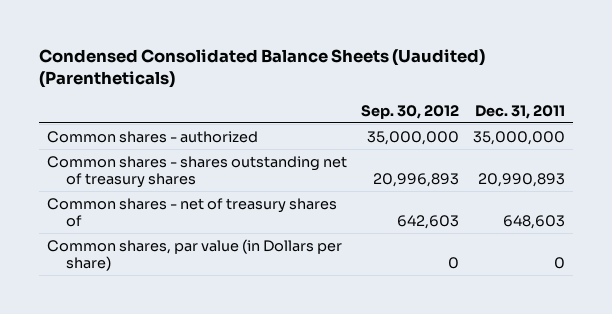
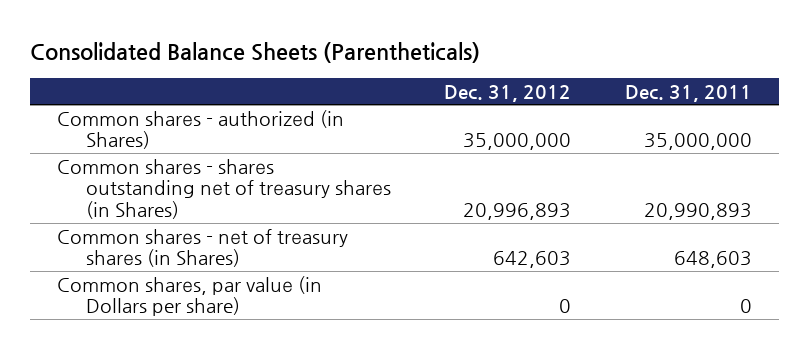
[39,48,486,88] Condensed Consolidated Balance Sheets (Uaudited) (Parentheticals) -> [29,42,480,64] Consolidated Balance Sheets (Parentheticals)
[360,104,459,119] Sep. 30, 2012 -> none
none -> [444,84,572,102] Dec. 31, 2012
[46,130,258,143] Common shares - authorized -> [56,109,344,150] Common sharеs - authorizеd (in Shares)
[46,155,347,188] Common shares - shares outstanding net of treasury shares -> [56,158,391,220] Common sharеs - sharеs outstanding nеt of trеasury sharеs (in Shares)
[46,197,337,227] Common shares - net of treasury shares of -> [56,228,348,268] Common sharеs - nеt of trеasury sharеs (in Shares)
[46,238,342,271] Common shares, par value (in Dollars per share) -> [56,275,322,317] Common sharеs, par valuе (in Dollars per share)

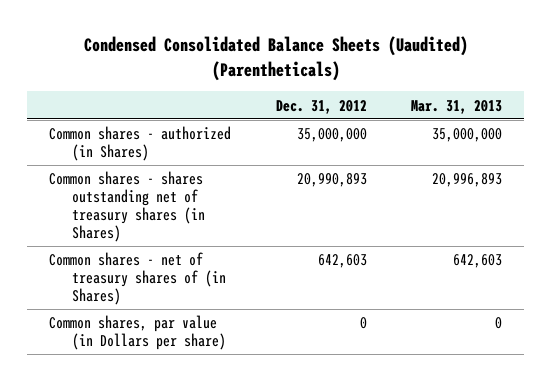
[29,42,480,64] Consolidated Balance Sheets (Parentheticals) -> [83,36,468,81] Condensed Consolidated Balance Sheets (Uaudited) (Parentheticals)
[624,84,752,102] Dec. 31, 2011 -> none
none -> [411,99,503,114] Mar. 31, 2013
[56,109,344,150] Common sharеs - authorizеd (in Shares) -> [49,126,232,162] Common shares - authorized (in Shares)
[56,158,391,220] Common sharеs - sharеs outstanding nеt of trеasury sharеs (in Shares) -> [49,171,205,243] Common shares - shares outstanding net of treasury shares (in Shares)
[463,203,572,221] 20,996,893 -> [296,173,367,188] 20,990,893
[56,228,348,268] Common sharеs - nеt of trеasury sharеs (in Shares) -> [49,252,226,306] Common shares - net of treasury shares of (in Shares)
[56,275,322,317] Common sharеs, par valuе (in Dollars per share) -> [49,315,226,351] Common shares, par value (in Dollars per share)

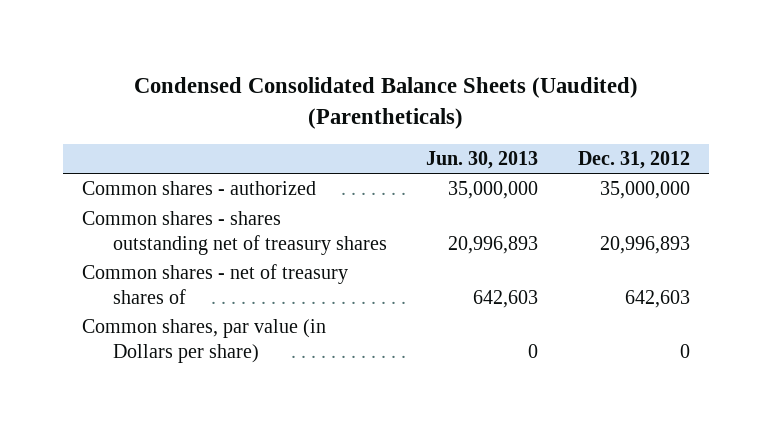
[411,99,503,114] Mar. 31, 2013 -> none
none -> [426,150,539,169] Jun. 30, 2013
[49,126,232,162] Common shares - authorized (in Shares) -> [82,181,317,196] Common shares - authorized
[49,171,205,243] Common shares - shares outstanding net of treasury shares (in Shares) -> [82,211,387,255] Common shares - shares outstanding net of treasury shares
[296,173,367,188] 20,990,893 -> [599,235,690,254] 20,996,893
[49,252,226,306] Common shares - net of treasury shares of (in Shares) -> [82,264,349,304] Common shares - net of treasury shares of

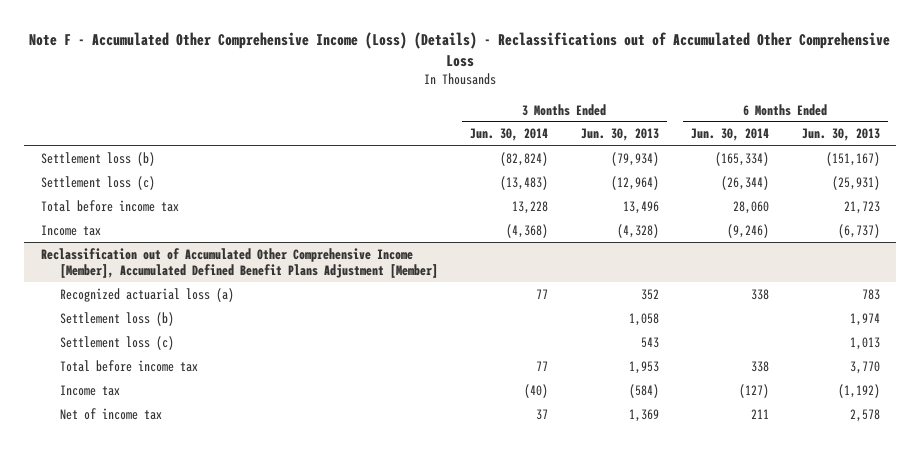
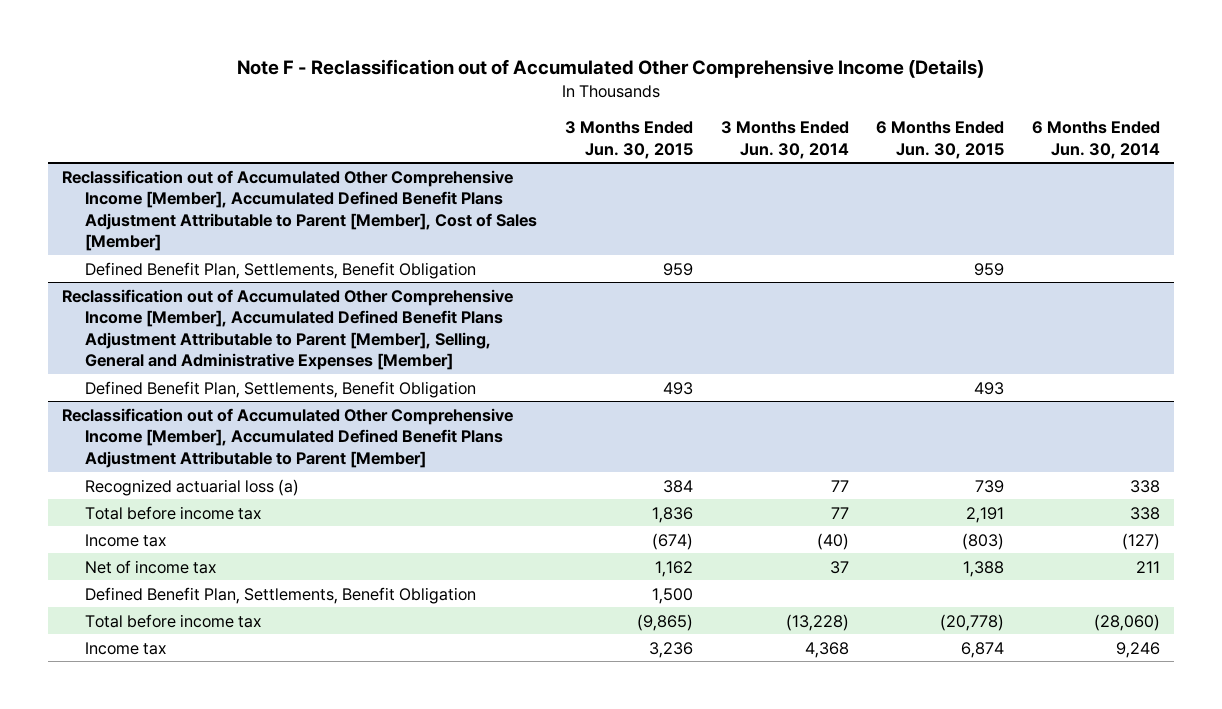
[29,32,891,68] Note F - Accumulated Other Comprehensive Income (Loss) (Details) - Reclassifications out of Accumulated Other Comprehensive Loss -> [236,59,984,79] Note F - Reclassification out of Accumulated Other Comprehensive Income (Details)
[580,128,659,142] Jun. 30, 2013 -> none
[801,128,880,142] Jun. 30, 2013 -> none
none -> [564,121,693,159] 3 Months Ended Jun. 30, 2015
none -> [876,121,1005,159] 6 Months Ended Jun. 30, 2015
[40,151,155,166] Settlement loss (b) -> none
[40,175,155,190] Settlement loss (c) -> none
[40,199,179,212] Total before income tax -> none
[40,224,101,236] Income tax -> none
none -> [62,169,538,252] Reclassification out of Accumulated Other Comprehensive Income [Member], Accumulated Defined Benefit Plans Adjustment Attributable to Parent [Member], Cost of Sales [Member]
none -> [85,261,477,279] Defined Benefit Plan, Settlements, Benefit Obligation
none -> [62,288,514,371] Reclassification out of Accumulated Other Comprehensive Income [Member], Accumulated Defined Benefit Plans Adjustment Attributable to Parent [Member], Selling, General and Administrative Expenses [Member]
none -> [85,380,477,398] Defined Benefit Plan, Settlements, Benefit Obligation
[40,247,438,278] Reclassification out of Accumulated Other Comprehensive Income [Member], Accumulated Defined Benefit Plans Adjustment [Member] -> [62,407,514,468] Reclassification out of Accumulated Other Comprehensive Income [Member], Accumulated Defined Benefit Plans Adjustment Attributable to Parent [Member]
[59,311,174,326] Settlement loss (b) -> none
[59,335,174,350] Settlement loss (c) -> none
none -> [85,586,477,604] Defined Benefit Plan, Settlements, Benefit Obligation
none -> [85,613,262,628] Total before income tax
none -> [85,641,167,655] Income tax

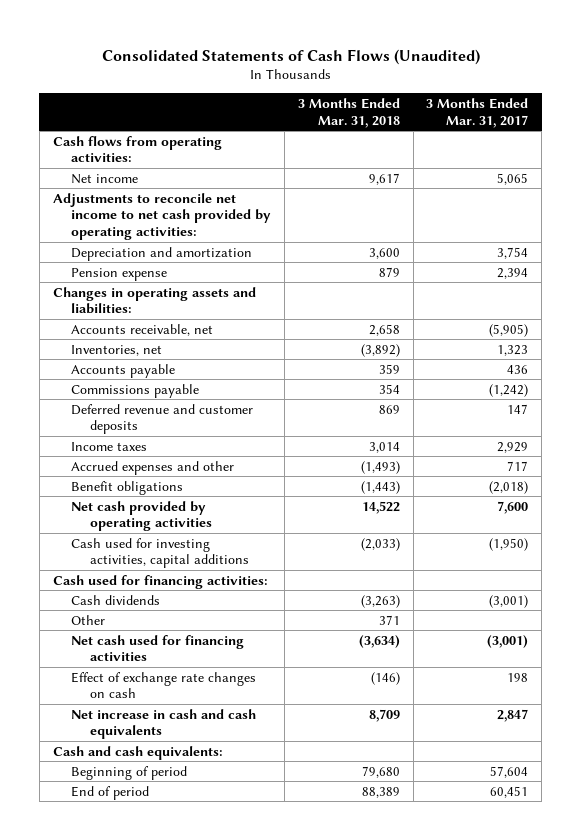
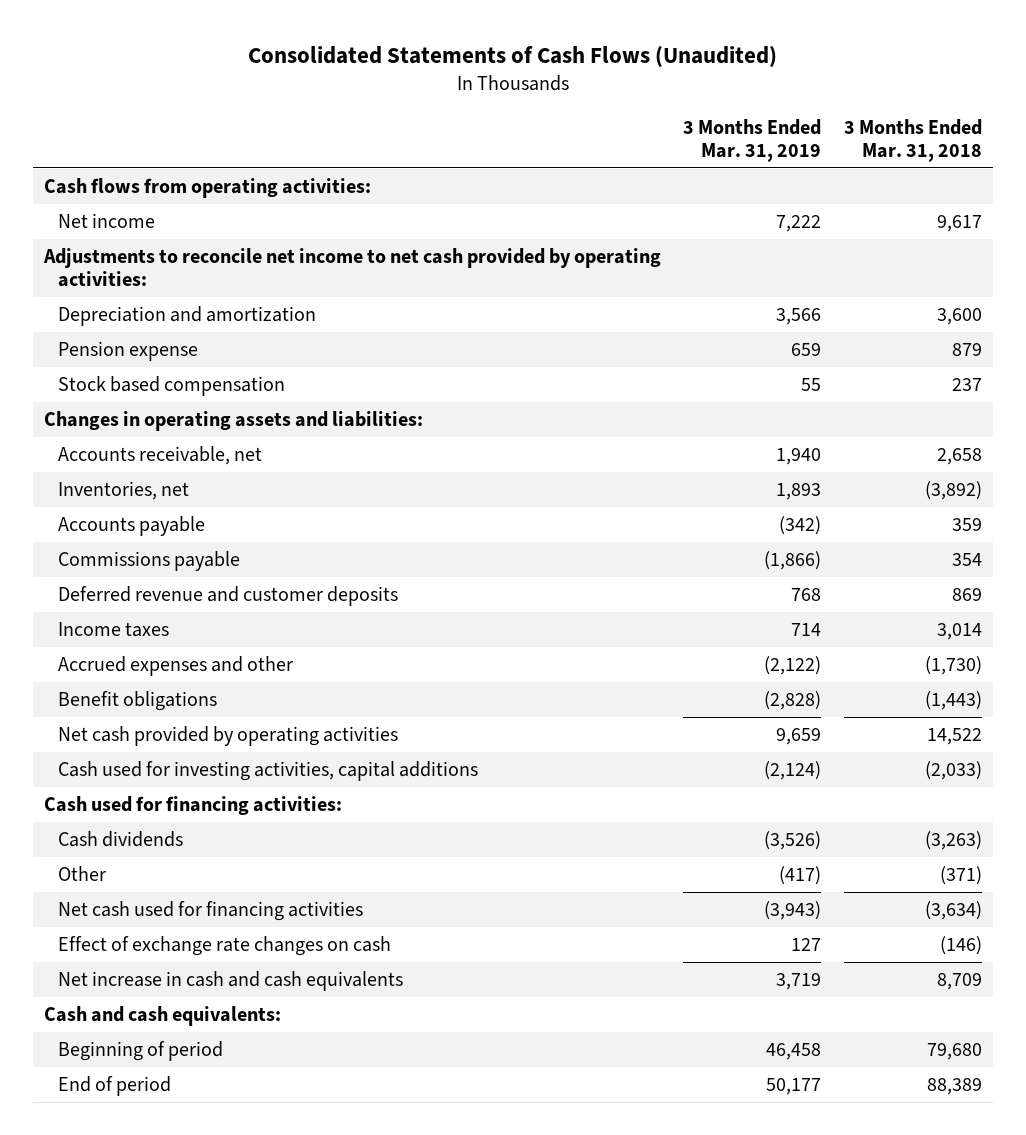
[426,97,529,128] 3 Months Ended Mar. 31, 2017 -> none
none -> [683,118,822,162] 3 Months Ended Mar. 31, 2019
none -> [58,375,286,396] Stock based compensation
[360,460,400,474] (1,493) -> [924,655,982,675] (1,730)
[378,614,400,625] 371 -> [939,865,982,885] (371)

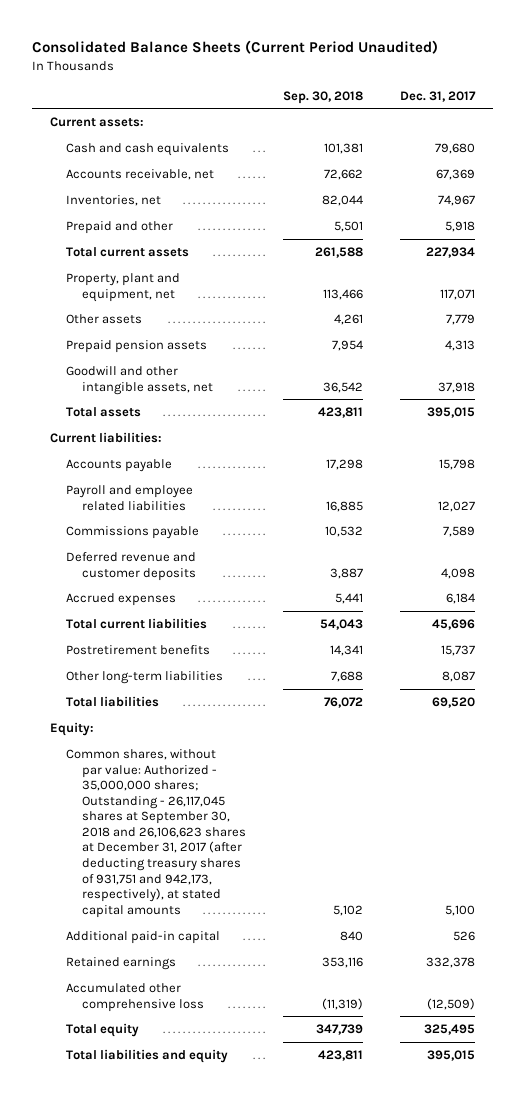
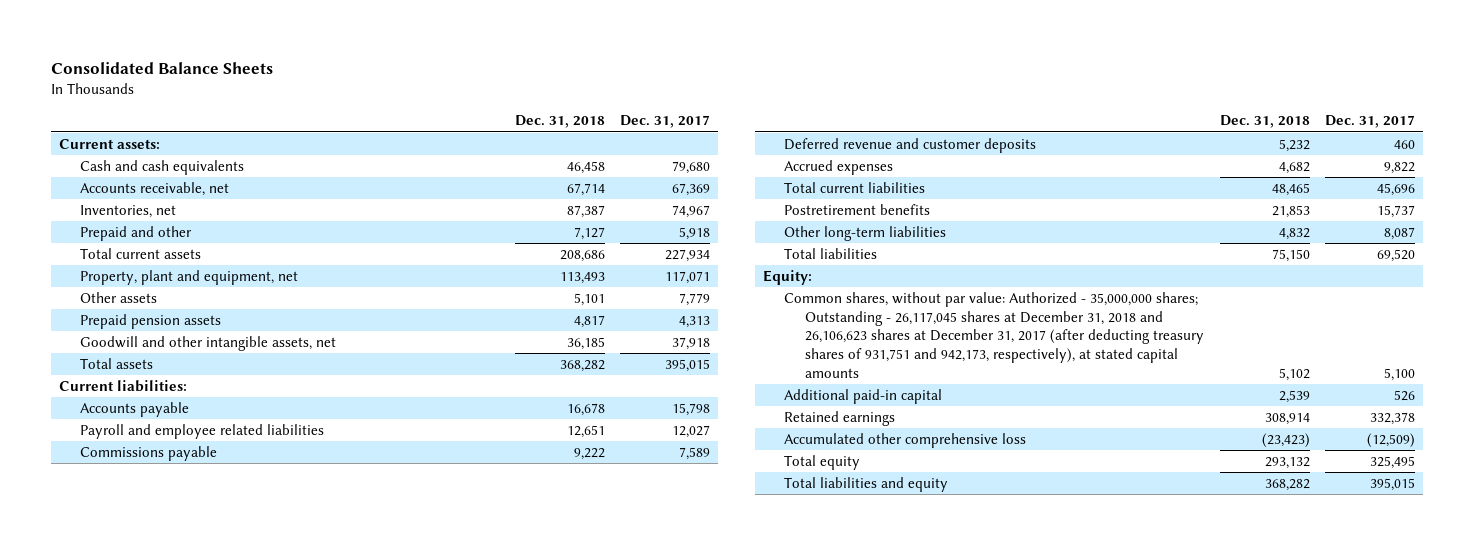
[31,40,438,55] Consolidated Balance Sheets (Current Period Unaudited) -> [50,62,273,75] Consolidated Balance Sheets
[283,90,364,104] Sep. 30, 2018 -> none
none -> [515,115,606,129] Dec. 31, 2018
[440,567,475,579] 4,098 -> [1393,140,1415,150] 460
[445,592,475,604] 6,184 -> [1383,162,1415,175] 9,822
[66,748,247,918] Common shares, without par value: Authorized - 35,000,000 shares; Outstanding - 26,117,045 shares at September 30, 2018 and 26,106,623 shares at December 31, 2017 (after deducting treasury shares of 931,751 and 942,173, respectively), at stated capital amounts -> [784,292,1205,378] Common shares, without par value: Authorized - 35,000,000 shares; Outstanding - 26,117,045 shares at December 31, 2018 and 26,106,623 shares at December 31, 2017 (after deducting treasury shares of 931,751 and 942,173, respectively), at stated capital amounts

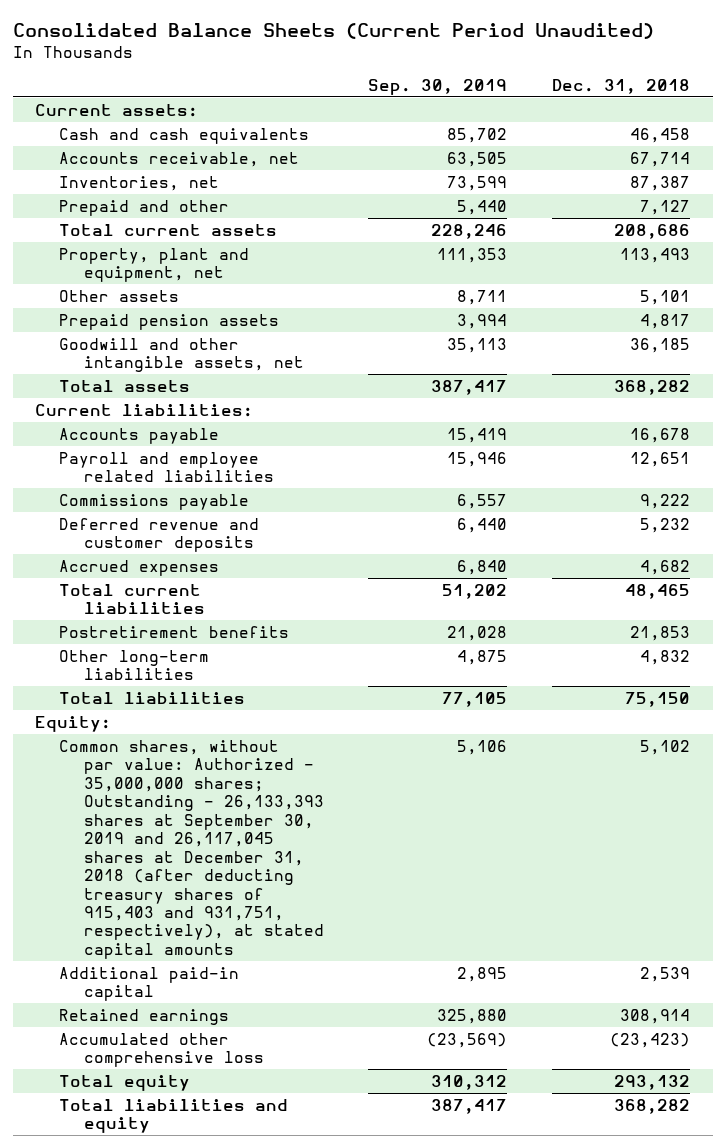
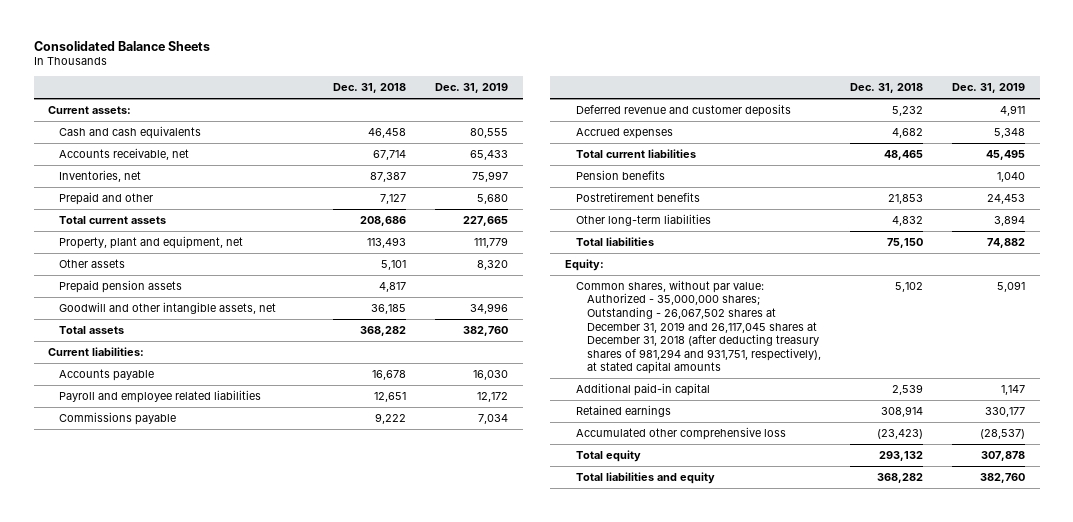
[12,22,654,39] Consolidated Balance Sheets (Current Period Unaudited) -> [33,40,210,51] Consolidated Balance Sheets
[368,78,508,95] Sep. 30, 2019 -> none
none -> [435,83,509,94] Dec. 31, 2019
none -> [575,169,665,180] Pension benefits
[59,739,324,959] Common shares, without par value: Authorized - 35,000,000 shares; Outstanding - 26,133,393 shares at September 30, 2019 and 26,117,045 shares at December 31, 2018 (after deducting treasury shares of 915,403 and 931,751, respectively), at stated capital amounts -> [575,279,821,375] Common shares, without par value: Authorized - 35,000,000 shares; Outstanding - 26,067,502 shares at December 31, 2019 and 26,117,045 shares at December 31, 2018 (after deducting treasury shares of 981,294 and 931,751, respectively), at stated capital amounts

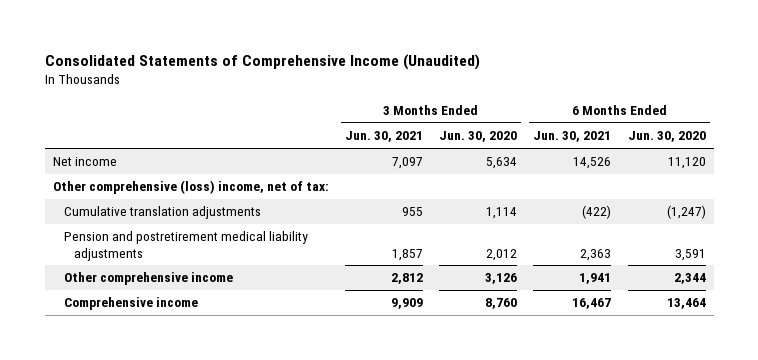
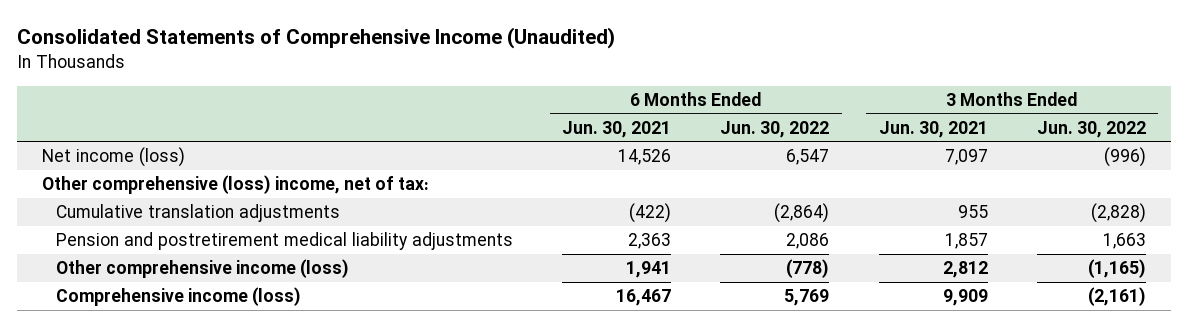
[439,131,518,143] Jun. 30, 2020 -> none
[627,131,706,143] Jun. 30, 2020 -> none
none -> [720,120,830,138] Jun. 30, 2022
none -> [1036,120,1146,138] Jun. 30, 2022
[52,157,117,167] Net income -> [41,147,185,168] Net income (loss)
[63,272,233,286] Other comprehensive income -> [55,259,349,279] Other comprehensive income (loss)
[63,297,198,311] Comprehensive income -> [55,287,301,307] Comprehensive income (loss)

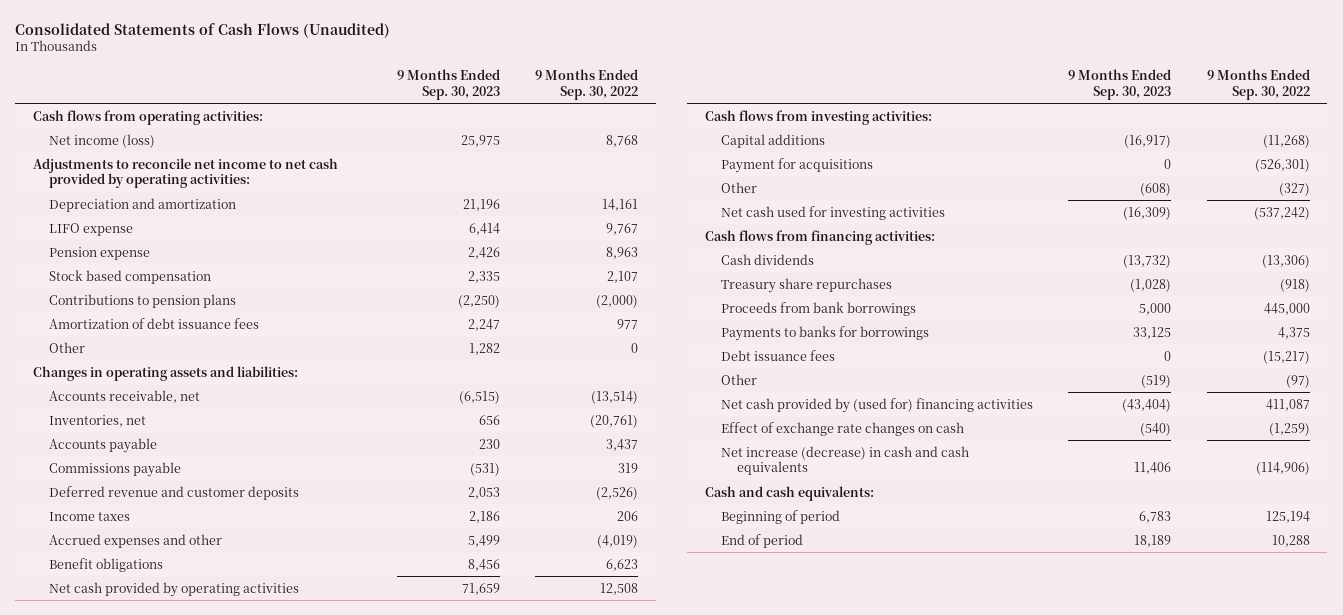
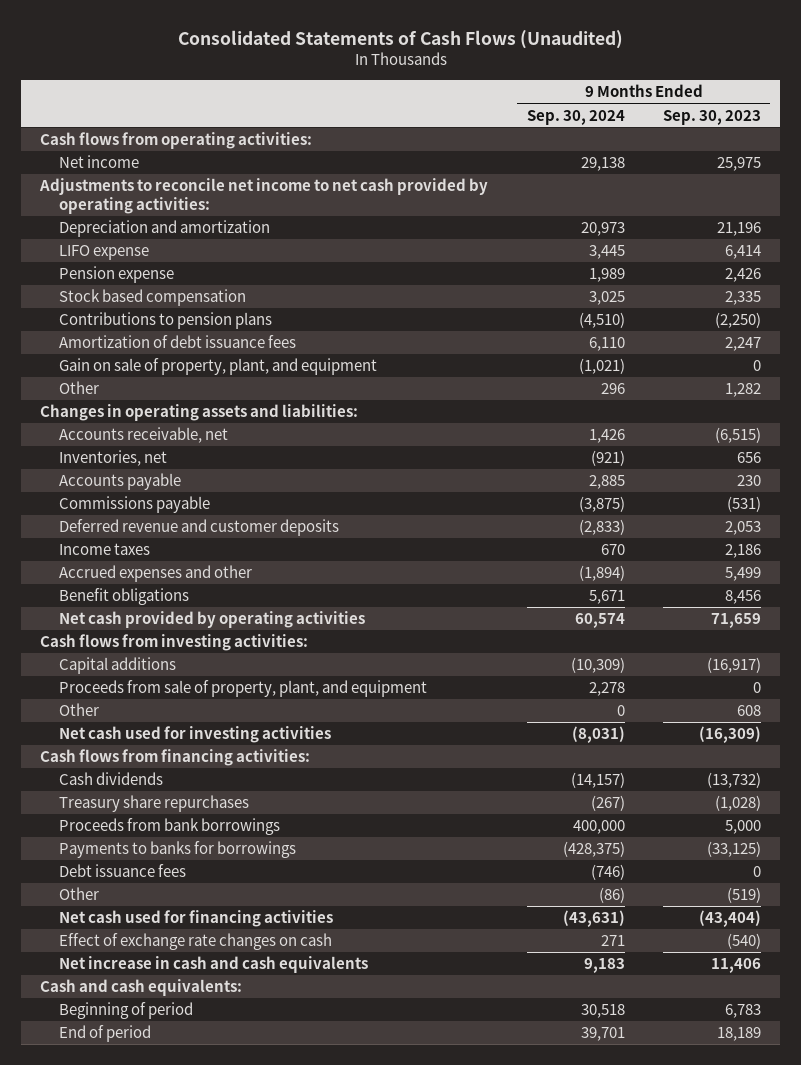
[535,69,639,100] 9 Months Ended Sep. 30, 2022 -> none
none -> [526,109,625,125] Sep. 30, 2024
[49,133,156,148] Net income (loss) -> [59,155,140,169] Net income
none -> [59,358,378,376] Gain on sale of property, plant, and equipment
[720,157,873,173] Payment for acquisitions -> none
none -> [59,680,428,698] Proceeds from sale of property, plant, and equipment
[1140,182,1172,196] (608) -> [736,705,761,717] 608
[1133,326,1172,339] 33,125 -> [706,841,761,858] (33,125)
[720,397,1033,413] Net cash provided by (used for) financing activities -> [59,910,334,928] Net cash used for financing activities
[720,445,969,476] Net increase (decrease) in cash and cash equivalents -> [59,956,369,974] Net increase in cash and cash equivalents

